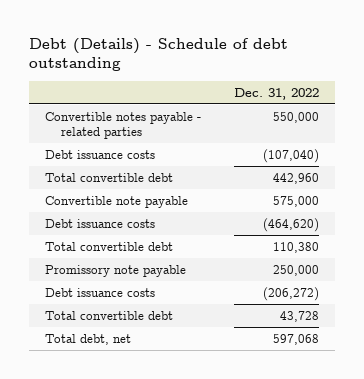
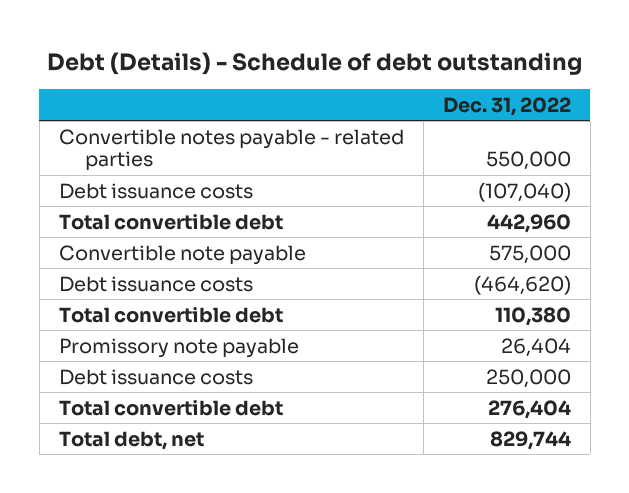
[273,264,320,276] 250,000 -> [500,337,571,357] 26,404
[263,286,320,301] (206,272) -> [485,368,571,388] 250,000
[280,310,320,322] 43,728 -> [487,399,571,419] 276,404
[273,333,320,345] 597,068 -> [489,430,571,450] 829,744

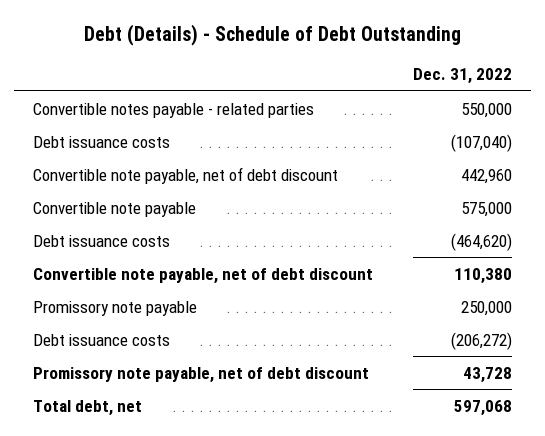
[46,51,582,75] Debt (Details) - Schedule of debt outstanding -> [83,23,461,46] Debt (Details) - Schedule of Debt Outstanding
[58,213,283,230] Total convertible debt -> [33,166,339,184] Convertible note payable, net of debt discount
[58,399,283,416] Total convertible debt -> none
[58,306,283,323] Total convertible debt -> [33,267,374,284] Convertible note payable, net of debt discount
[500,337,571,357] 26,404 -> [460,300,512,316] 250,000
[485,368,571,388] 250,000 -> [450,331,512,350] (206,272)
none -> [33,366,370,383] Promissory note payable, net of debt discount
[489,430,571,450] 829,744 -> [453,399,512,416] 597,068

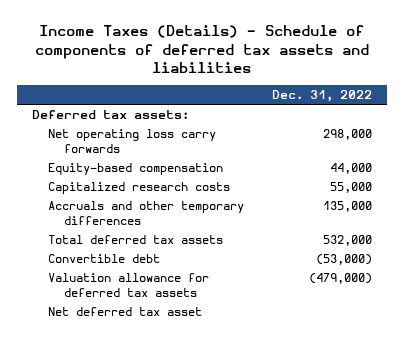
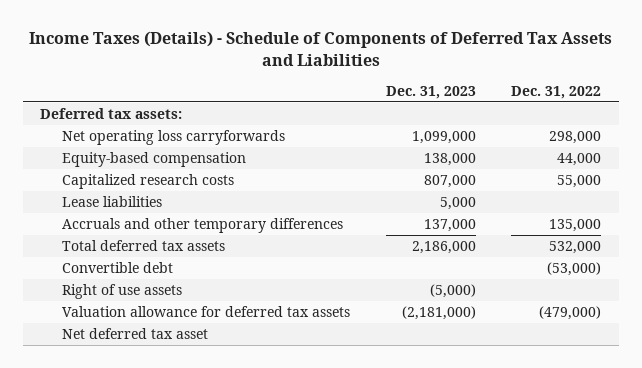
[35,25,370,74] Income Taxes (Details) - Schedule of components of deferred tax assets and liabilities -> [28,31,612,66] Income Taxes (Details) - Schedule of Components of Deferred Tax Assets and Liabilities
none -> [385,85,476,99] Dec. 31, 2023
[47,129,216,154] Net operating loss carry forwards -> [62,130,286,146] Net operating loss carryforwards
none -> [62,196,163,208] Lease liabilities
none -> [62,284,183,300] Right of use assets

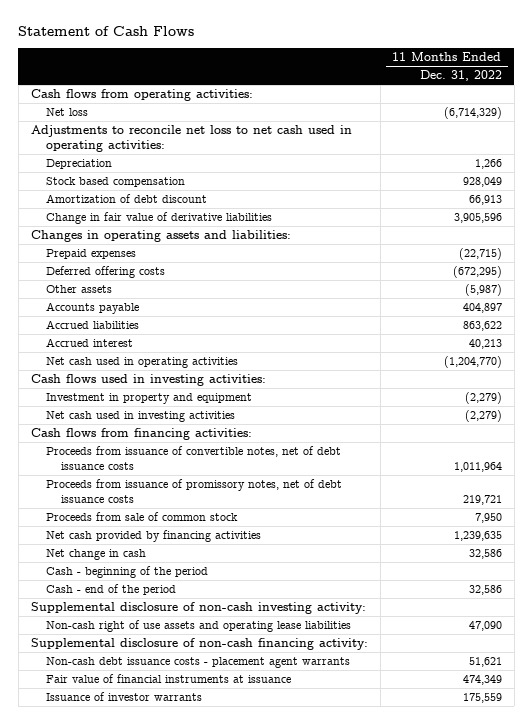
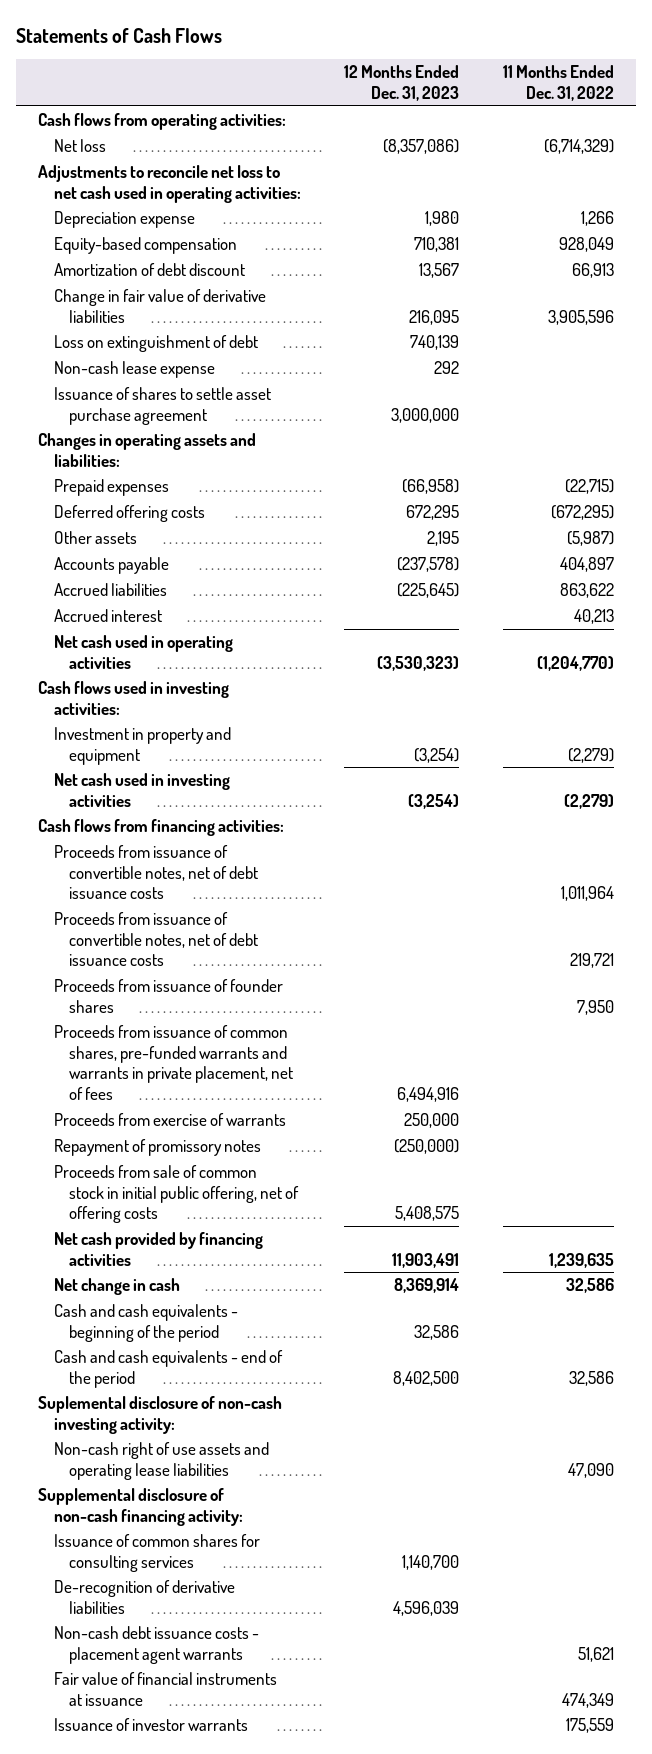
[18,26,195,37] Statement of Cash Flows -> [16,27,223,43] Statements of Cash Flows
none -> [344,65,460,101] 12 Months Ended Dec. 31, 2023
[45,159,112,170] Depreciation -> [53,210,195,228] Depreciation expense
[45,177,185,188] Stock based compensation -> [53,236,237,254] Equity-based compensation
none -> [53,334,258,352] Loss on extinguishment of debt
none -> [53,360,215,378] Non-cash lease expense
none -> [53,386,271,425] Issuance of shares to settle asset purchase agreement
[45,479,342,503] Proceeds from issuance of promissory notes, net of debt issuance costs -> [53,911,258,967] Proceeds from issuance of convertible notes, net of debt issuance costs
[45,512,238,522] Proceeds from sale of common stock -> [53,978,283,1013] Proceeds from issuance of founder shares
none -> [53,1024,293,1100] Proceeds from issuance of common shares, pre-funded warrants and warrants in private placement, net of fees
none -> [53,1112,286,1126] Proceeds from exercise of warrants
none -> [53,1138,261,1156] Repayment of promissory notes
none -> [53,1164,299,1224] Proceeds from sale of common stock in initial public offering, net of offering costs
[45,566,208,579] Cash - beginning of the period -> [53,1303,238,1342] Cash and cash equivalents - beginning of the period
[45,584,176,596] Cash - end of the period -> [53,1349,283,1388] Cash and cash equivalents - end of the period
[30,602,366,615] Supplemental disclosure of non-cash investing activity: -> [38,1395,283,1434] Suplemental disclosure of non-cash investing activity:
none -> [53,1533,260,1572] Issuance of common shares for consulting services
none -> [53,1579,235,1614] De-recognition of derivative liabilities

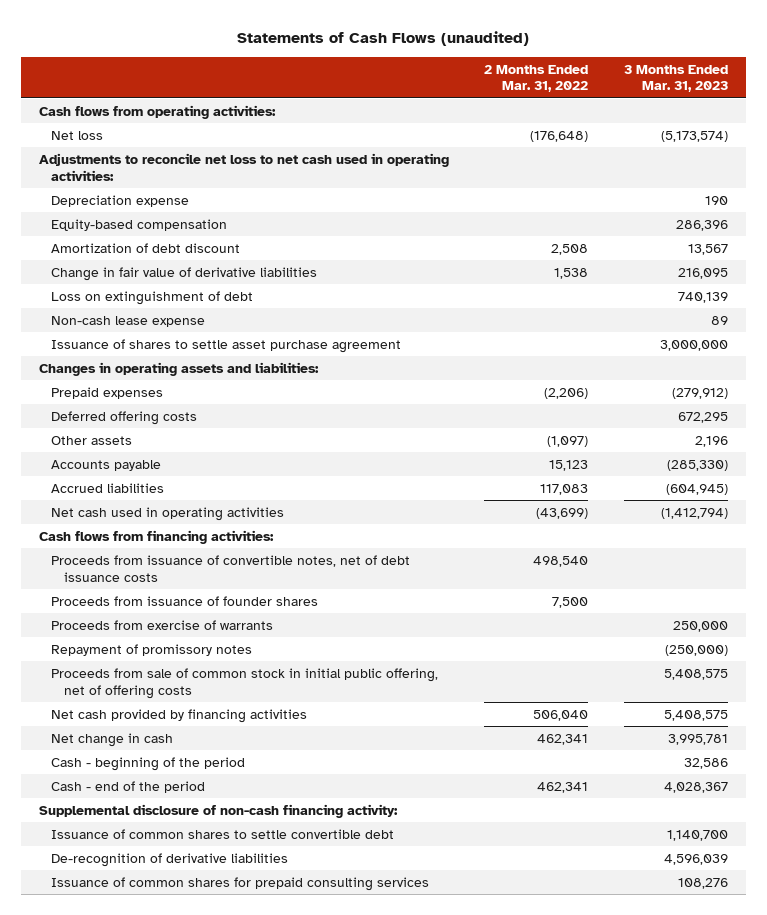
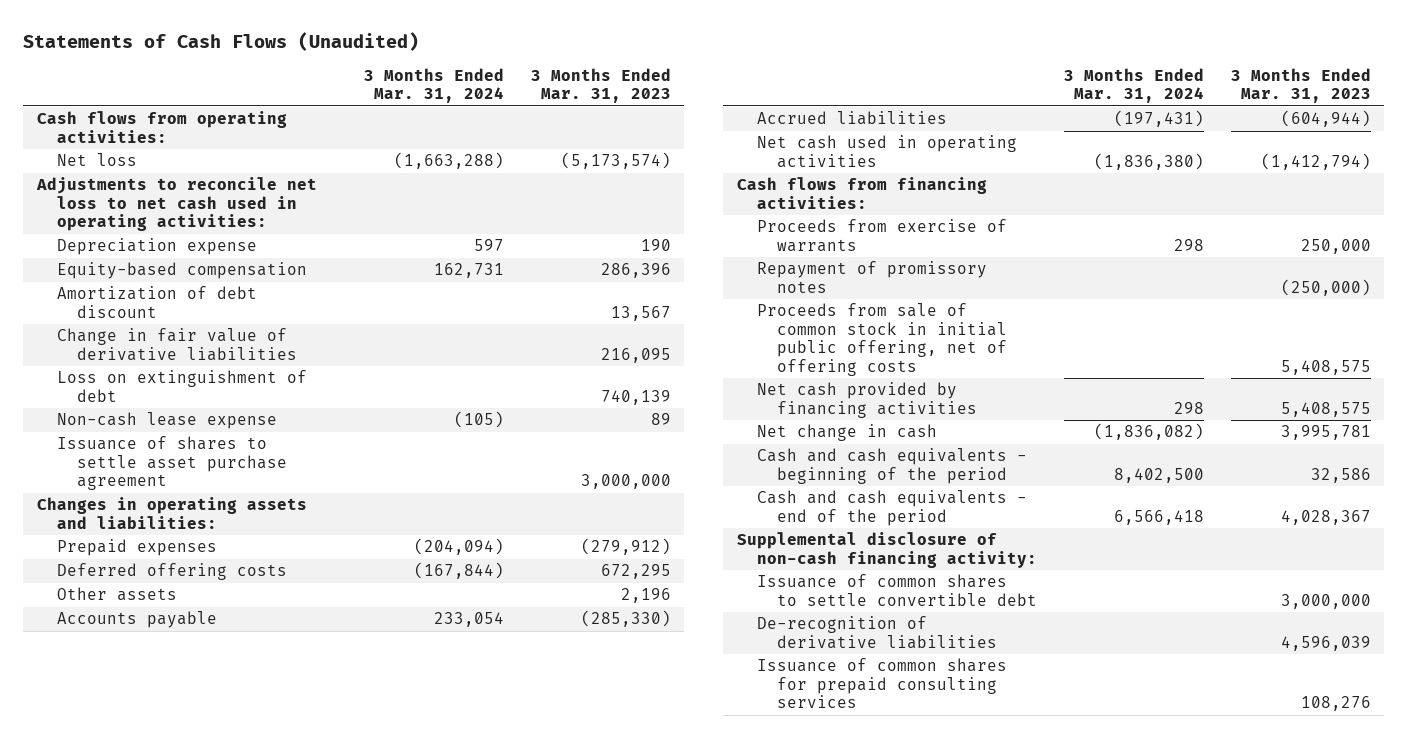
[237,30,530,46] Statements of Cash Flows (unaudited) -> [23,31,420,51] Statements of Cash Flows (Unaudited)
[484,64,589,93] 2 Months Ended Mar. 31, 2022 -> none
none -> [363,67,504,104] 3 Months Ended Mar. 31, 2024
[665,483,728,495] (604,945) -> [1280,110,1371,128] (604,944)
[51,554,411,582] Proceeds from issuance of convertible notes, net of debt issuance costs -> none
[51,595,319,606] Proceeds from issuance of founder shares -> none
[51,756,246,771] Cash - beginning of the period -> [756,448,1027,484] Cash and cash equivalents - beginning of the period
[51,780,206,793] Cash - end of the period -> [756,490,1027,526] Cash and cash equivalents - end of the period
[666,829,728,841] 1,140,700 -> [1280,593,1371,609] 3,000,000

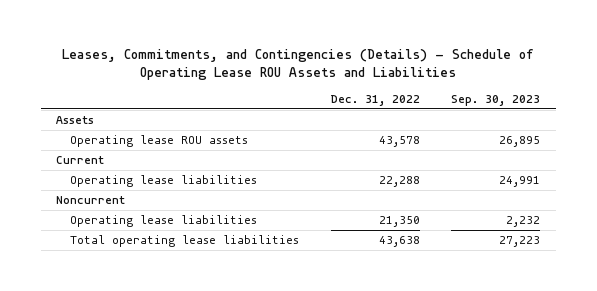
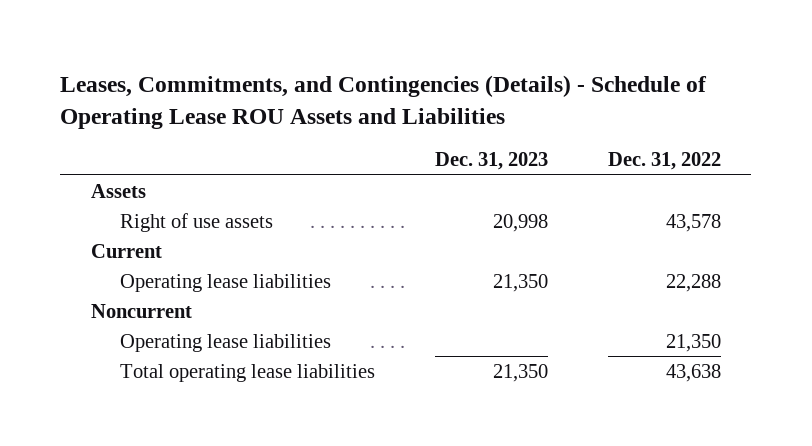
[451,94,541,106] Sep. 30, 2023 -> none
none -> [434,152,548,171] Dec. 31, 2023
[69,134,248,147] Operating lease ROU assets -> [119,212,273,232] Right of use assets

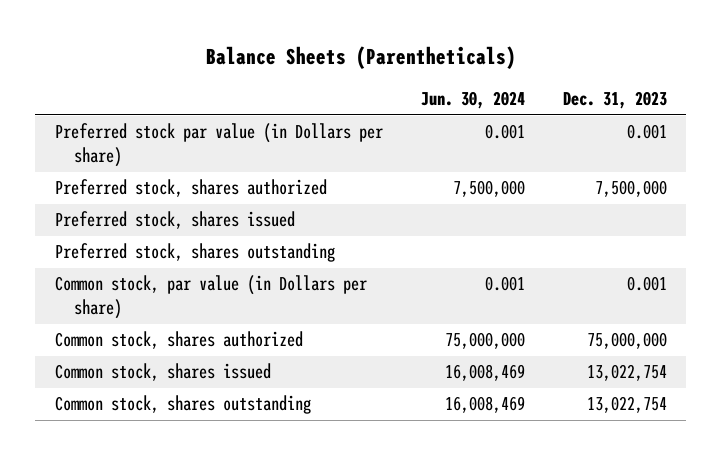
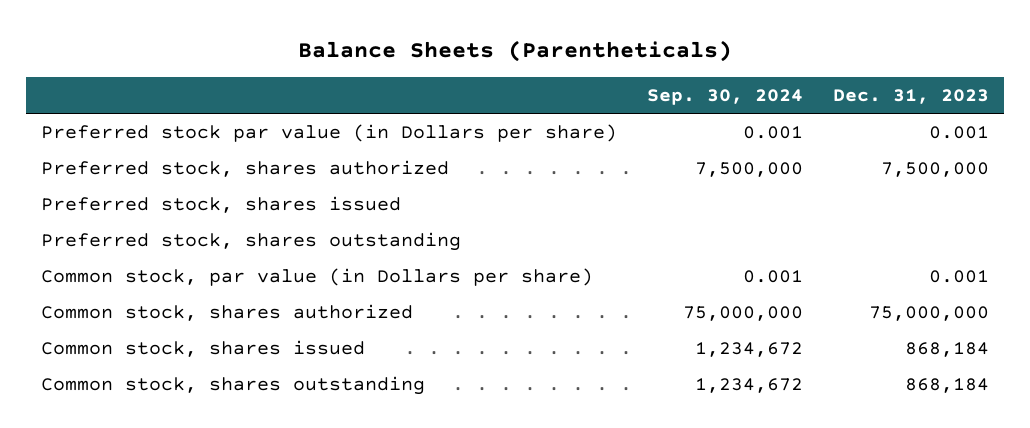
[420,91,525,110] Jun. 30, 2024 -> none
none -> [647,89,804,106] Sep. 30, 2024
[587,364,668,382] 13,022,754 -> [905,341,990,357] 868,184
[587,396,668,414] 13,022,754 -> [905,377,990,393] 868,184

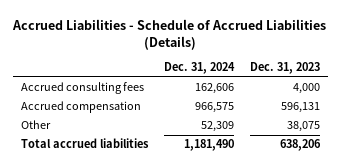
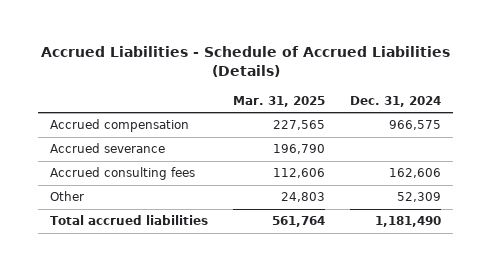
[249,62,320,75] Dec. 31, 2023 -> none
none -> [233,95,326,107] Mar. 31, 2025
none -> [50,143,166,154] Accrued severance
[20,82,144,95] Accrued consulting fees -> [50,167,196,181] Accrued consulting fees

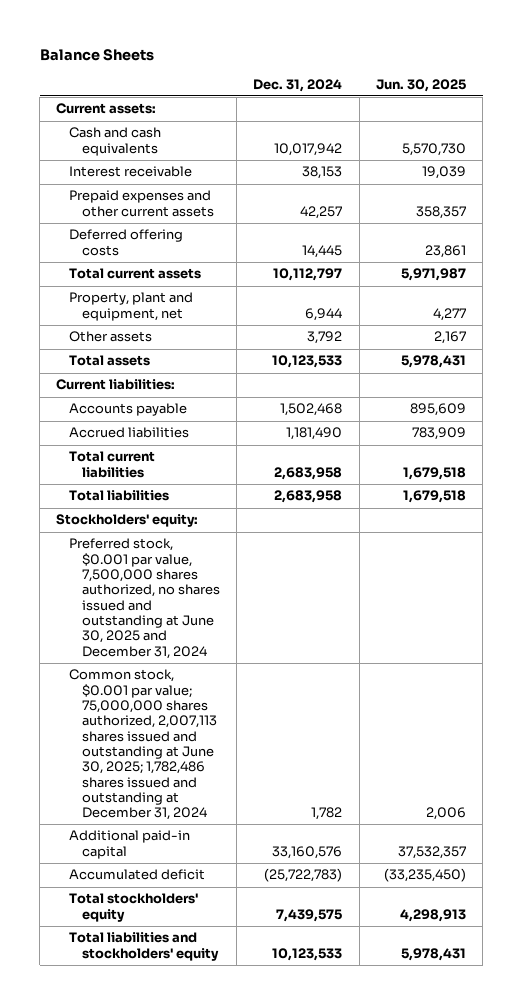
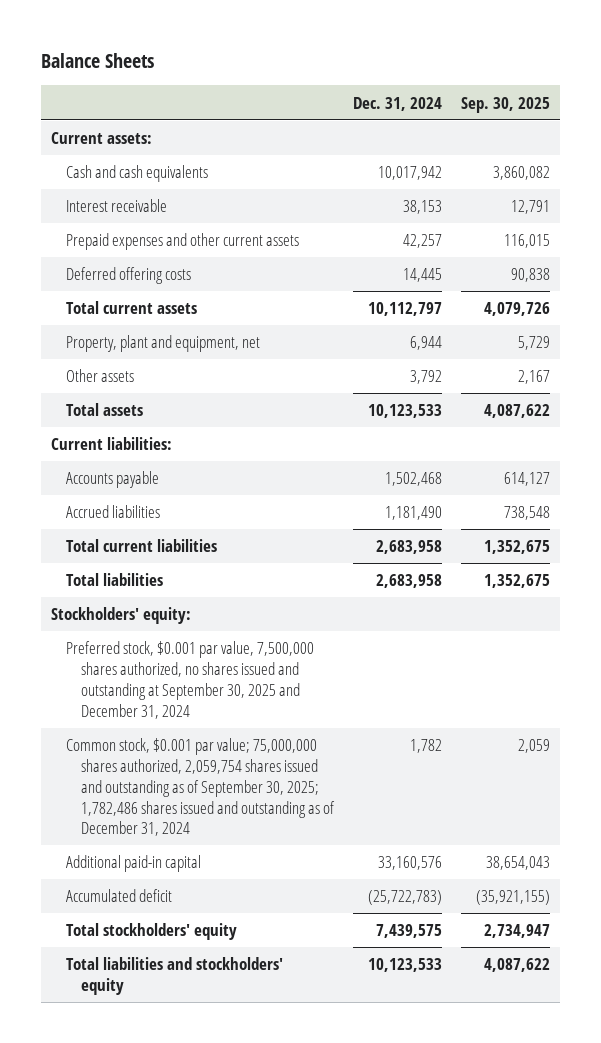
[375,78,466,92] Jun. 30, 2025 -> none
none -> [461,96,551,113] Sep. 30, 2025
[69,538,221,659] Preferred stock, $0.001 par value, 7,500,000 shares authorized, no shares issued and outstanding at June 30, 2025 and December 31, 2024 -> [66,641,315,719] Preferred stock, $0.001 par value, 7,500,000 shares authorized, no shares issued and outstanding at September 30, 2025 and December 31, 2024
[69,669,218,821] Common stock, $0.001 par value; 75,000,000 shares authorized, 2,007,113 shares issued and outstanding at June 30, 2025; 1,782,486 shares issued and outstanding at December 31, 2024 -> [66,738,336,837] Common stock, $0.001 par value; 75,000,000 shares authorized, 2,059,754 shares issued and outstanding as of September 30, 2025; 1,782,486 shares issued and outstanding as of December 31, 2024

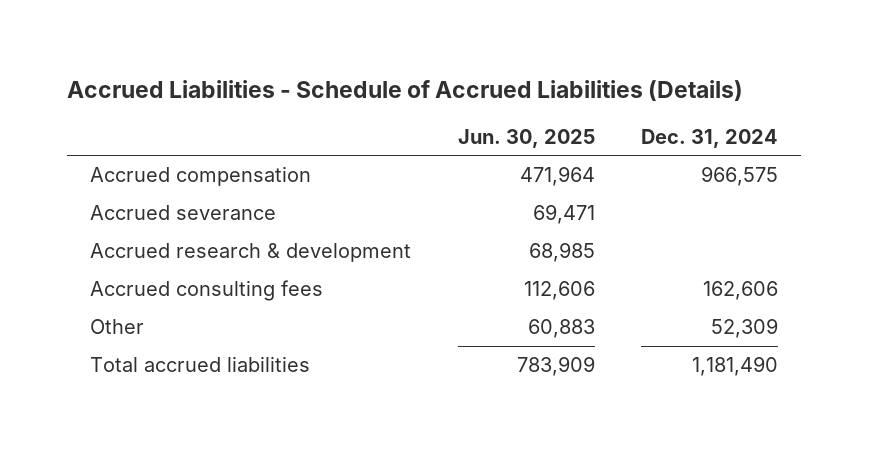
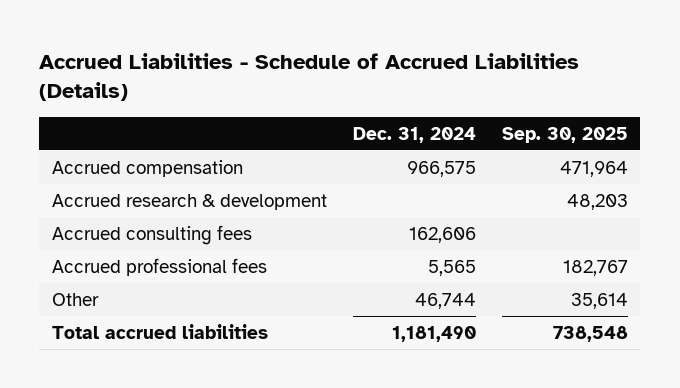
[457,128,595,148] Jun. 30, 2025 -> none
none -> [501,126,628,143] Sep. 30, 2025
[90,205,277,221] Accrued severance -> none
none -> [52,257,268,276] Accrued professional fees
[711,318,779,339] 52,309 -> [414,292,476,309] 46,744

